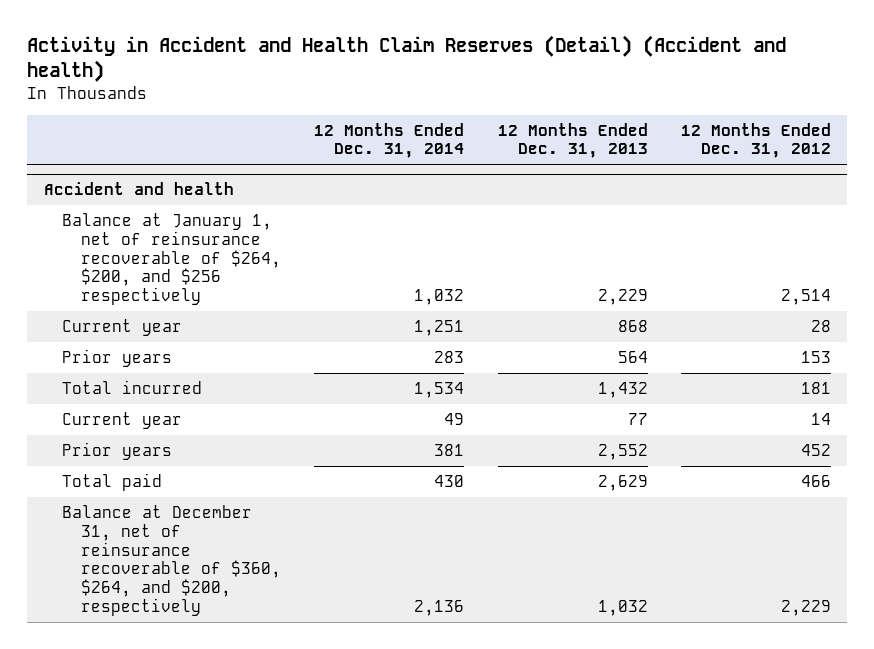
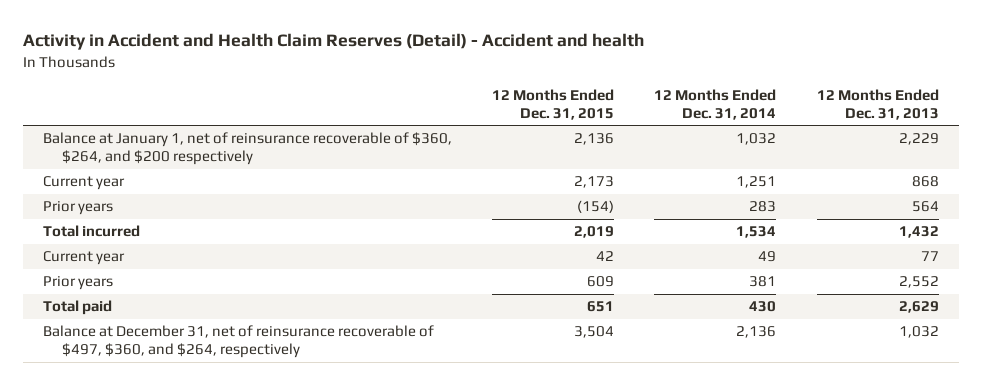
[26,34,786,82] Activity in Accident and Health Claim Reserves (Detail) (Accident and health) -> [22,33,644,51] Activity in Accident and Health Claim Reserves (Detail) - Accident and health
[680,122,831,159] 12 Months Ended Dec. 31, 2012 -> none
none -> [492,88,615,120] 12 Months Ended Dec. 31, 2015
[43,182,234,196] Accident and health -> none
[62,212,282,306] Balance at January 1, net of reinsurance recoverable of $264, $200, and $256 respectively -> [42,132,452,166] Balance at January 1, net of reinsurance recoverable of $360, $264, and $200 respectively
[62,504,282,617] Balance at December 31, net of reinsurance recoverable of $360, $264, and $200, respectively -> [42,325,434,359] Balance at December 31, net of reinsurance recoverable of $497, $360, and $264, respectively

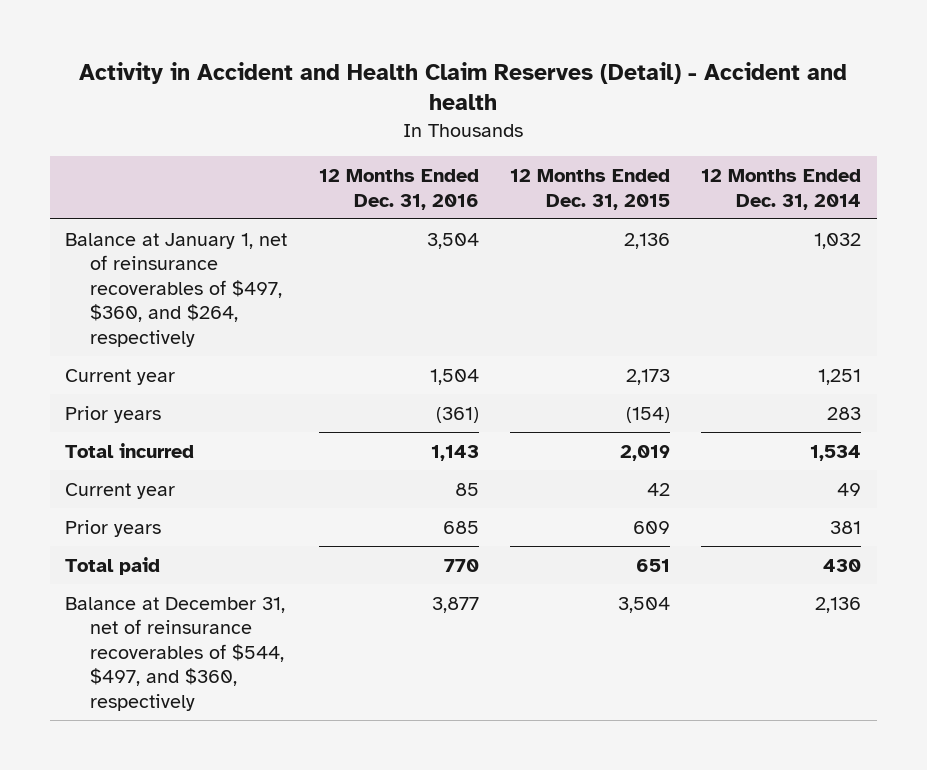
[816,88,939,120] 12 Months Ended Dec. 31, 2013 -> none
none -> [318,168,479,210] 12 Months Ended Dec. 31, 2016
[42,132,452,166] Balance at January 1, net of reinsurance recoverable of $360, $264, and $200 respectively -> [65,232,288,348] Balance at January 1, net of reinsurance recoverables of $497, $360, and $264, respectively
[42,325,434,359] Balance at December 31, net of reinsurance recoverable of $497, $360, and $264, respectively -> [65,596,286,712] Balance at December 31, net of reinsurance recoverables of $544, $497, and $360, respectively

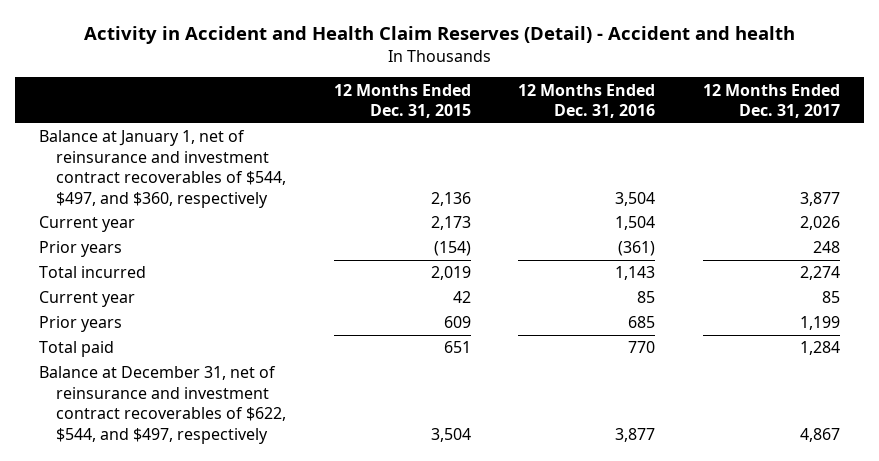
[701,168,862,210] 12 Months Ended Dec. 31, 2014 -> none
none -> [703,83,841,119] 12 Months Ended Dec. 31, 2017
[65,232,288,348] Balance at January 1, net of reinsurance recoverables of $497, $360, and $264, respectively -> [39,130,286,208] Balance at January 1, net of reinsurance and investment contract recoverables of $544, $497, and $360, respectively
[65,596,286,712] Balance at December 31, net of reinsurance recoverables of $544, $497, and $360, respectively -> [39,366,286,444] Balance at December 31, net of reinsurance and investment contract recoverables of $622, $544, and $497, respectively

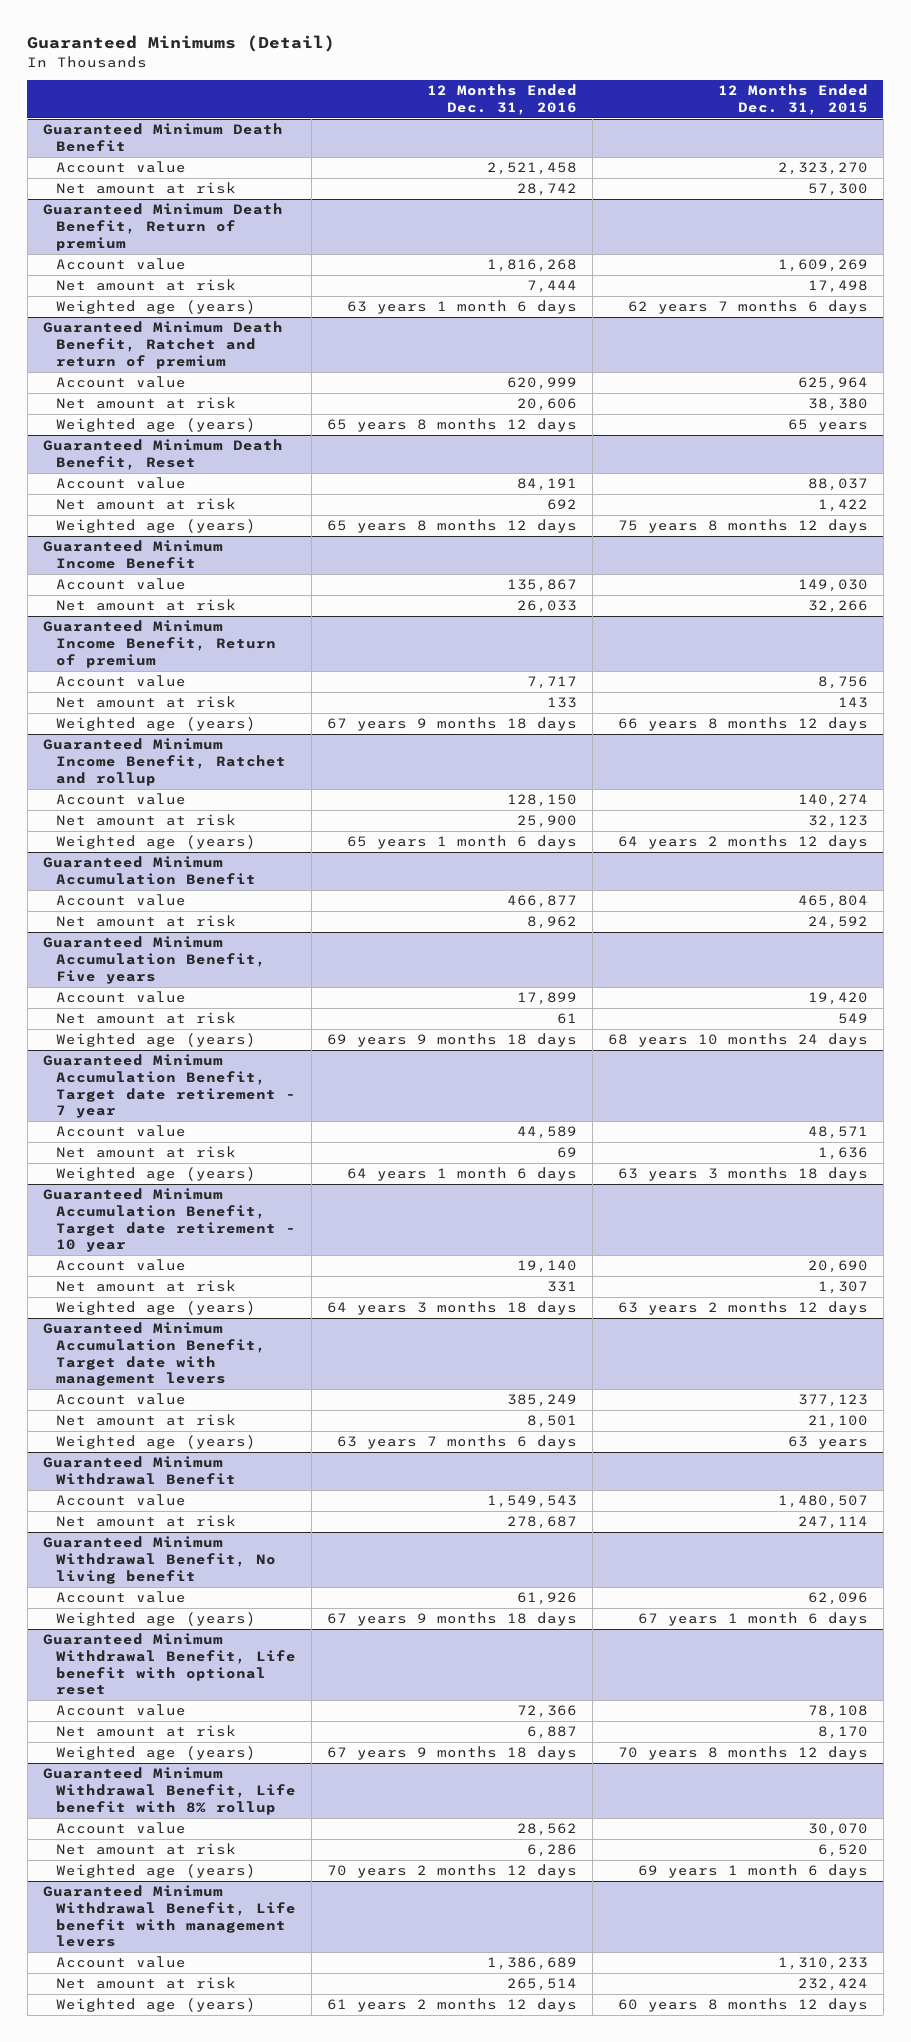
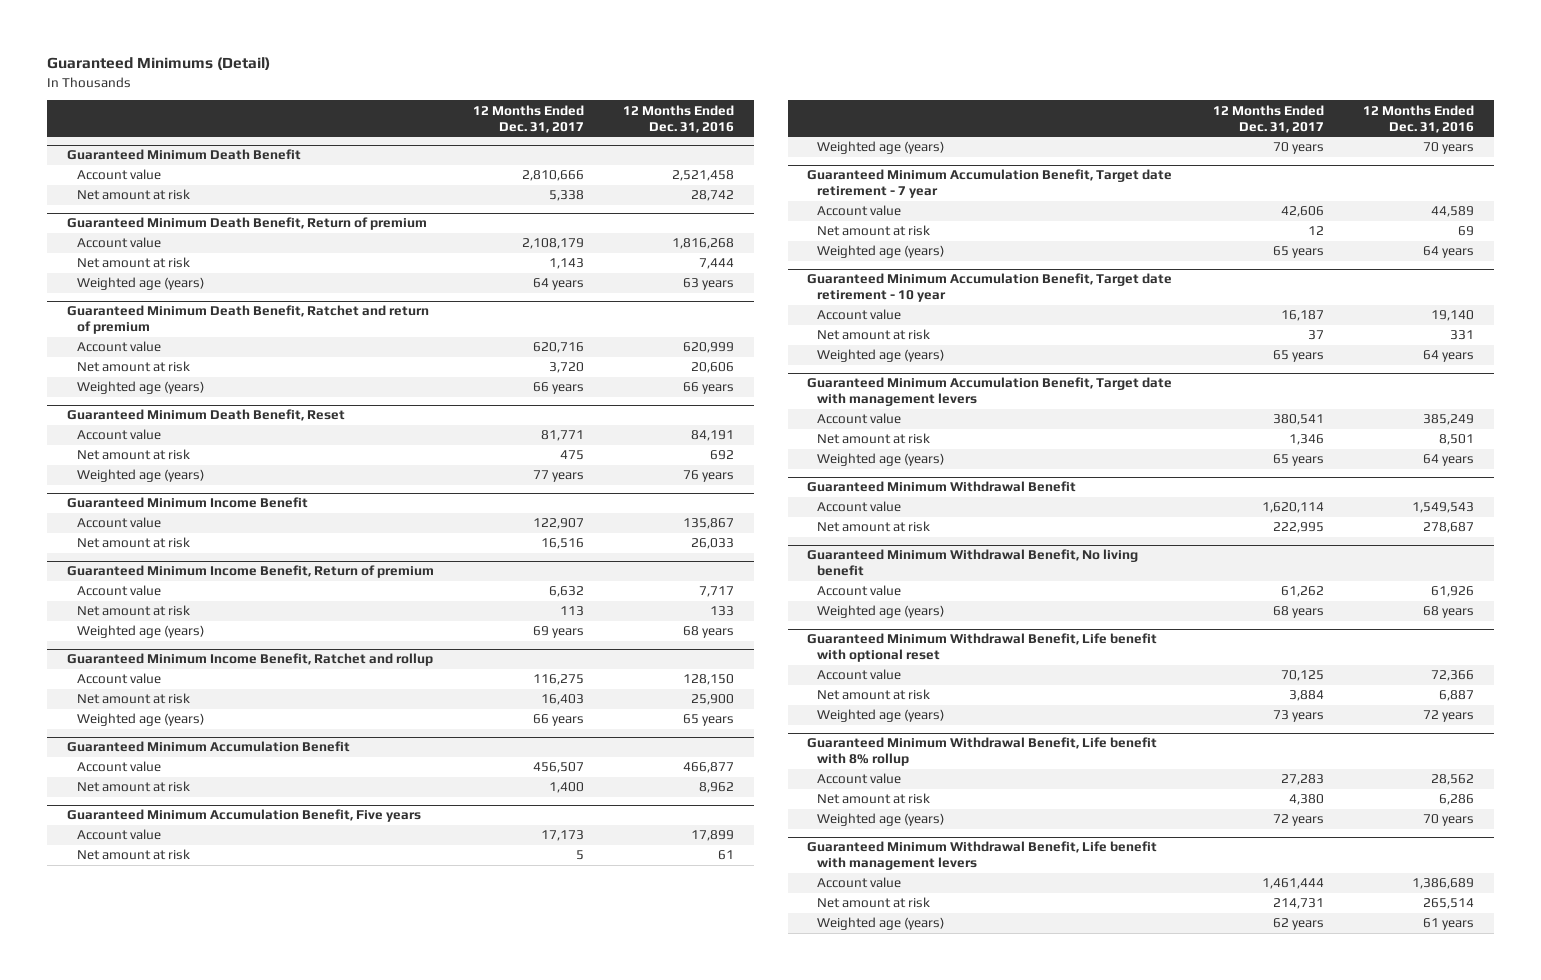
[717,84,868,116] 12 Months Ended Dec. 31, 2015 -> none
none -> [472,104,584,133] 12 Months Ended Dec. 31, 2017
[346,300,577,315] 63 years 1 month 6 days -> [683,278,735,291] 63 years
[326,418,577,433] 65 years 8 months 12 days -> [683,382,735,395] 66 years
[326,519,577,534] 65 years 8 months 12 days -> [683,470,735,483] 76 years
[326,717,577,732] 67 years 9 months 18 days -> [683,626,735,639] 68 years
[346,835,577,850] 65 years 1 month 6 days -> [683,714,735,727] 65 years
[326,1033,577,1048] 69 years 9 months 18 days -> [1423,142,1475,155] 70 years
[346,1167,577,1182] 64 years 1 month 6 days -> [1423,246,1475,259] 64 years
[326,1301,577,1316] 64 years 3 months 18 days -> [1423,350,1475,363] 64 years
[336,1435,577,1450] 63 years 7 months 6 days -> [1423,454,1475,467] 64 years
[326,1612,577,1627] 67 years 9 months 18 days -> [1423,606,1475,619] 68 years
[326,1746,577,1761] 67 years 9 months 18 days -> [1423,710,1475,723] 72 years
[326,1864,577,1879] 70 years 2 months 12 days -> [1423,814,1475,827] 70 years
[326,1998,577,2013] 61 years 2 months 12 days -> [1423,918,1475,931] 61 years

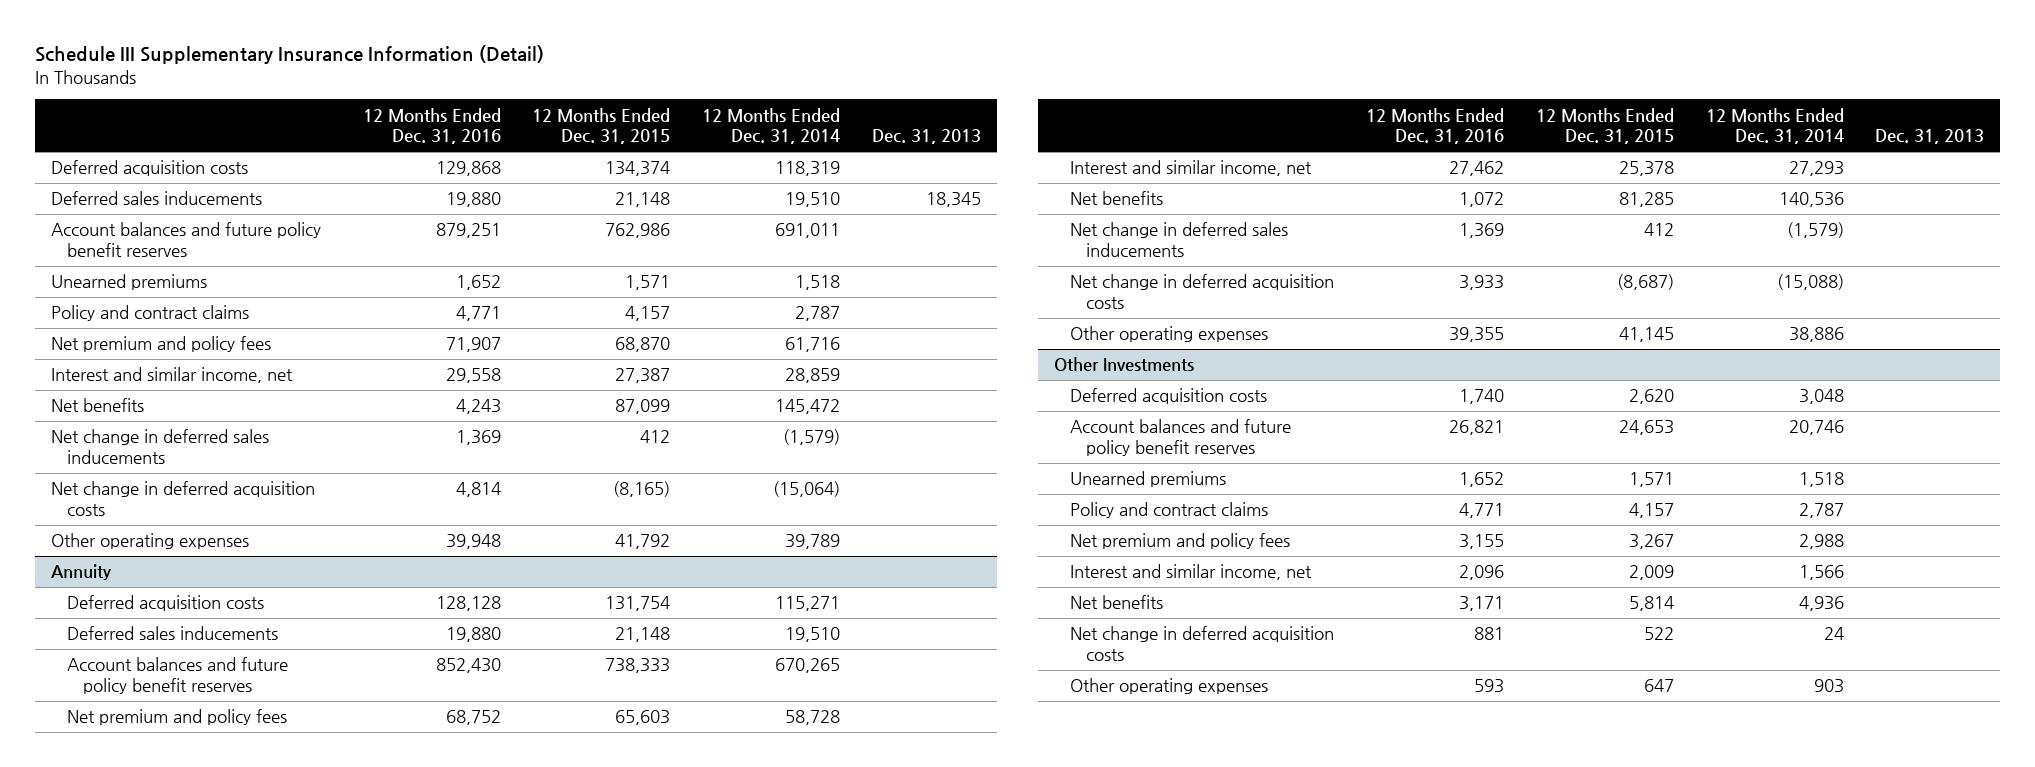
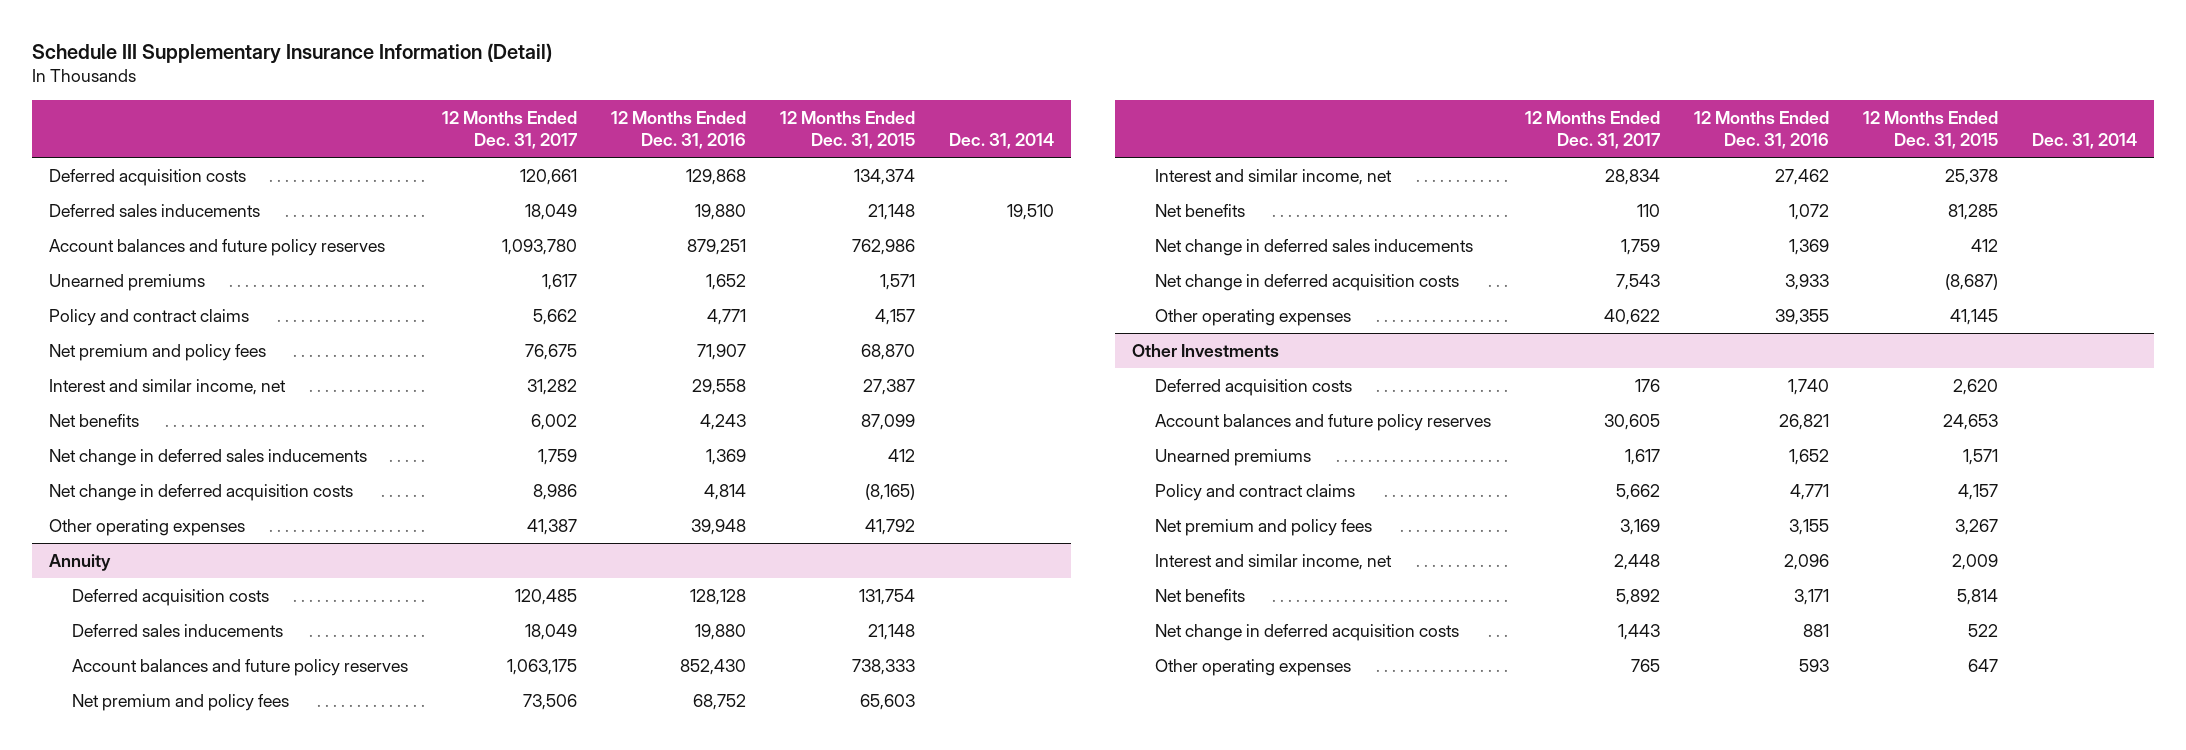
[702,107,841,145] 12 Months Ended Dec. 31, 2014 -> none
[872,129,982,145] Dec. 31, 2013 -> none
none -> [441,110,578,150] 12 Months Ended Dec. 31, 2017
none -> [949,133,1055,150] Dec. 31, 2014
[50,222,321,258] Account balances and future policy benefit reserves -> [48,238,385,256] Account balances and future policy reserves
[66,657,288,695] Account balances and future policy benefit reserves -> [71,658,408,676] Account balances and future policy reserves
[1070,419,1292,457] Account balances and future policy benefit reserves -> [1154,413,1491,431] Account balances and future policy reserves

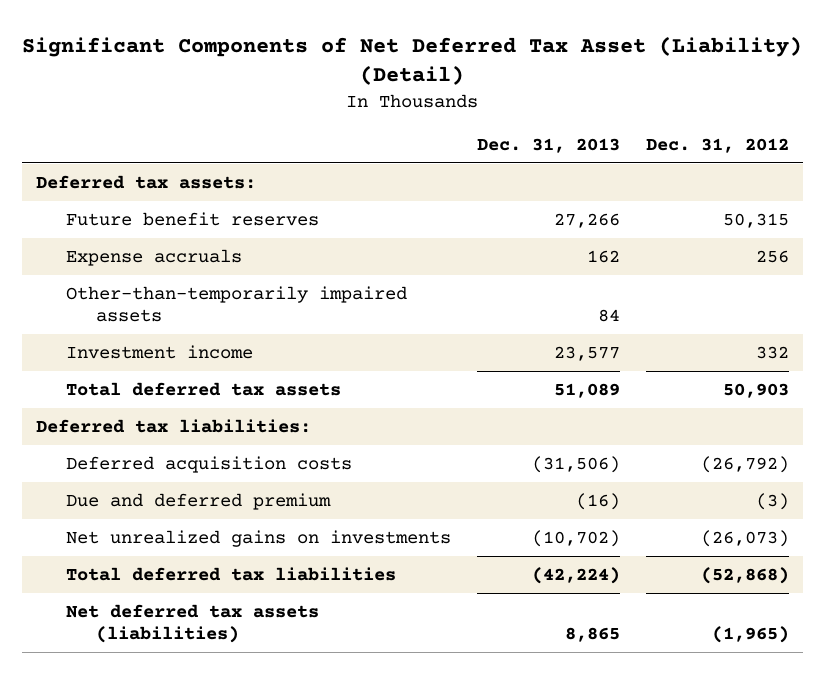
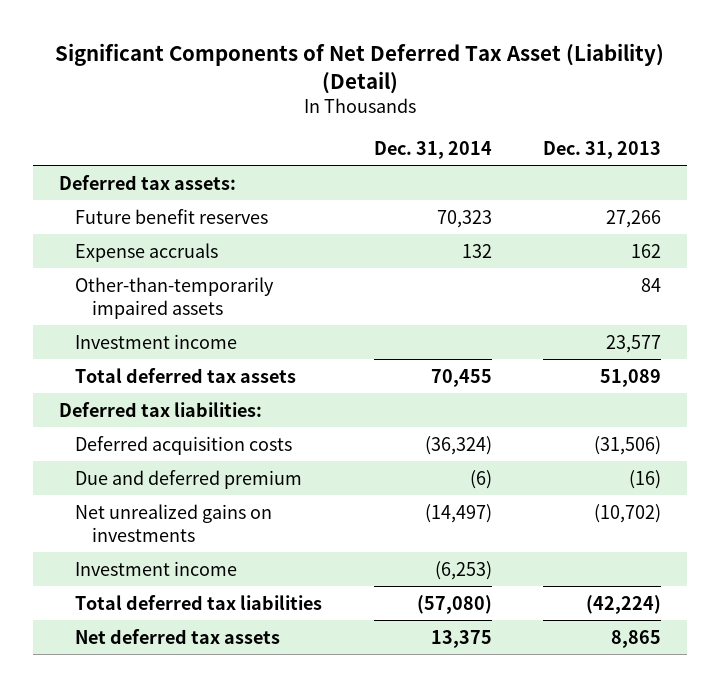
[646,137,790,153] Dec. 31, 2012 -> none
none -> [373,140,492,159] Dec. 31, 2014
none -> [75,560,238,576] Investment income
[65,603,319,644] Net deferred tax assets (liabilities) -> [75,628,281,644] Net deferred tax assets

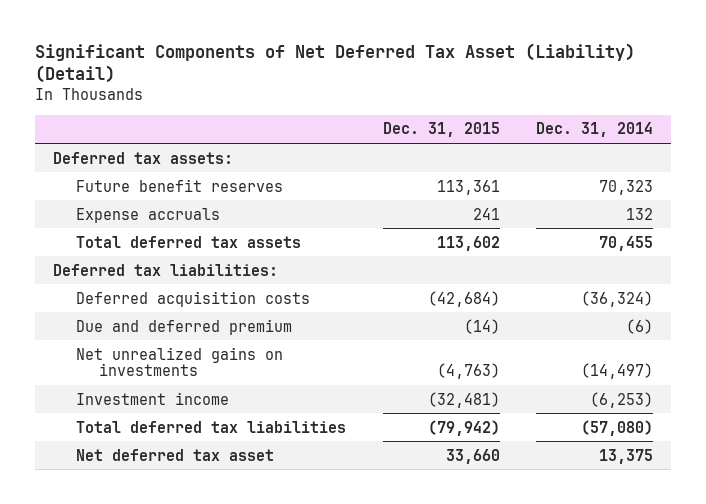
[542,140,661,159] Dec. 31, 2013 -> none
none -> [382,122,500,138] Dec. 31, 2015
[75,276,275,319] Other-than-temporarily impaired assets -> none
[75,333,238,349] Investment income -> none
[75,628,281,644] Net deferred tax assets -> [76,448,275,461] Net deferred tax asset

